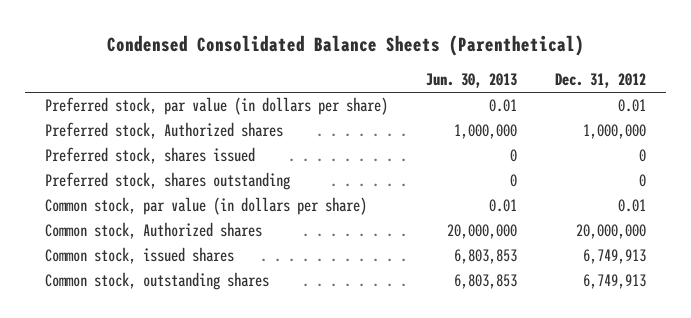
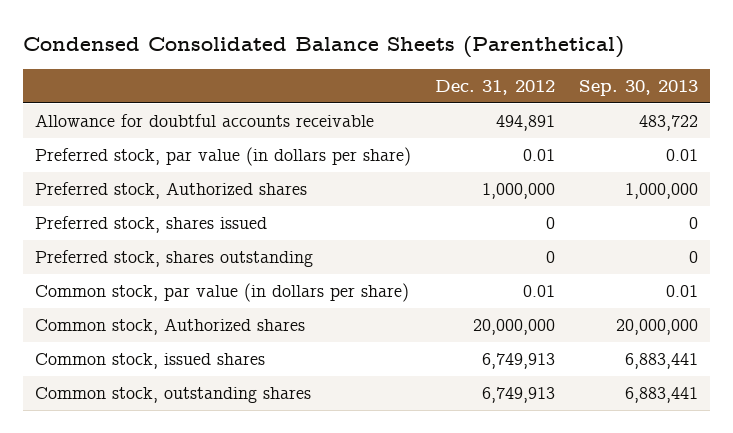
[426,73,518,89] Jun. 30, 2013 -> none
none -> [579,80,699,97] Sep. 30, 2013
none -> [35,114,375,128] Allowance for doubtful accounts receivable

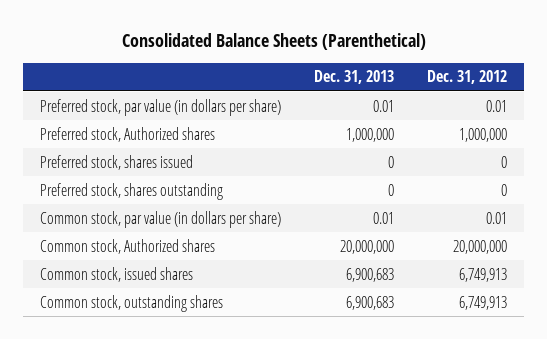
[23,35,625,58] Condensed Consolidated Balance Sheets (Parenthetical) -> [121,33,426,51] Consolidated Balance Sheets (Parenthetical)
[579,80,699,97] Sep. 30, 2013 -> none
none -> [314,70,395,85] Dec. 31, 2013
[35,114,375,128] Allowance for doubtful accounts receivable -> none

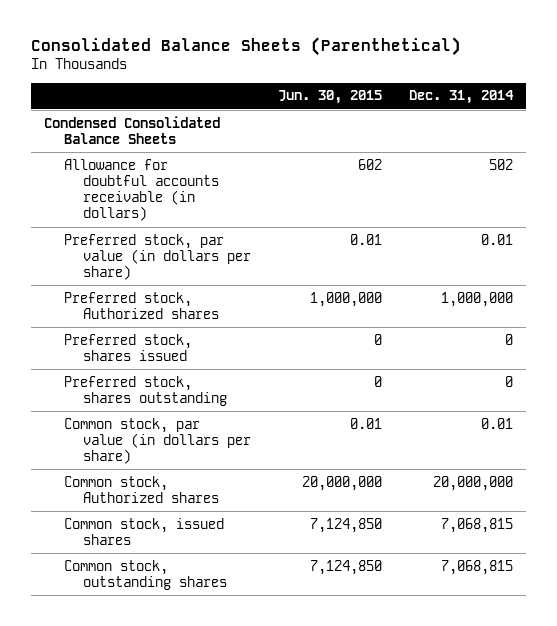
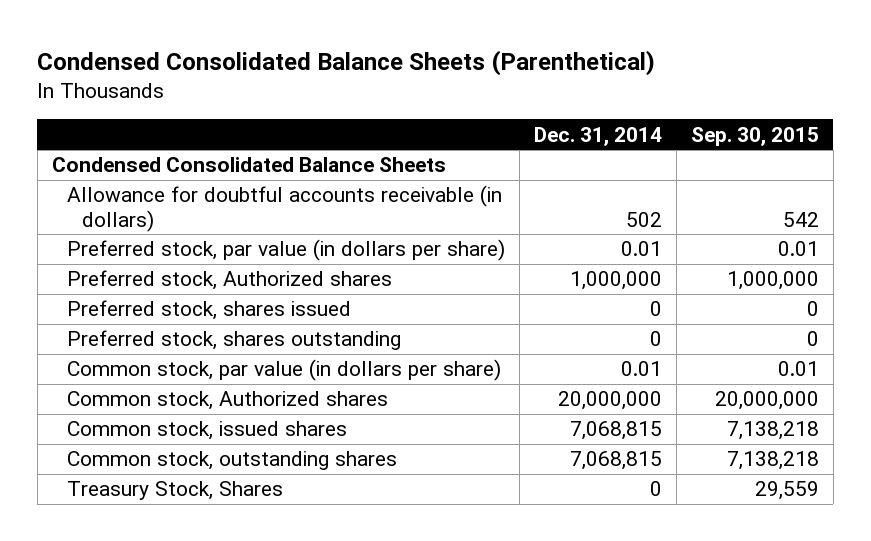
[30,37,461,57] Consolidated Balance Sheets (Parenthetical) -> [37,49,656,76] Condensed Consolidated Balance Sheets (Parenthetical)
[278,90,383,105] Jun. 30, 2015 -> none
none -> [690,126,819,146] Sep. 30, 2015
none -> [66,481,283,501] Treasury Stock, Shares

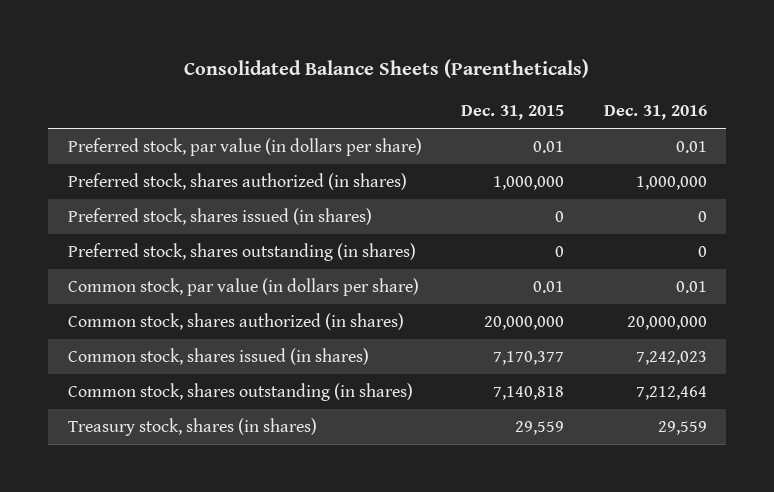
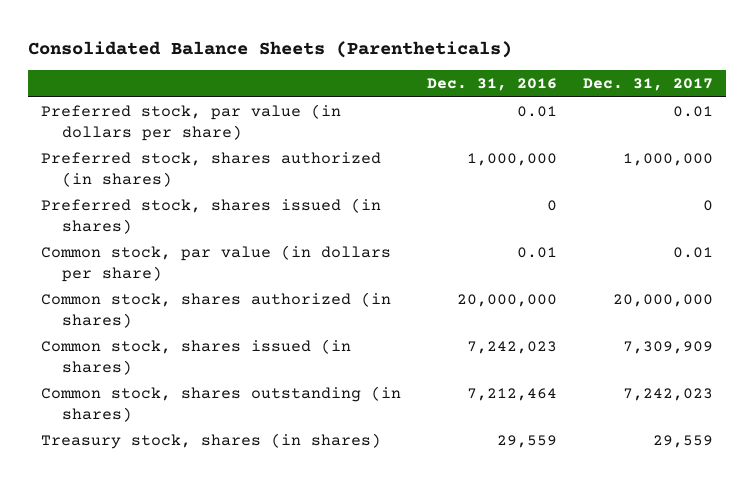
[461,104,565,120] Dec. 31, 2015 -> none
none -> [582,78,713,92] Dec. 31, 2017
[67,243,416,262] Preferred stock, shares outstanding (in shares) -> none

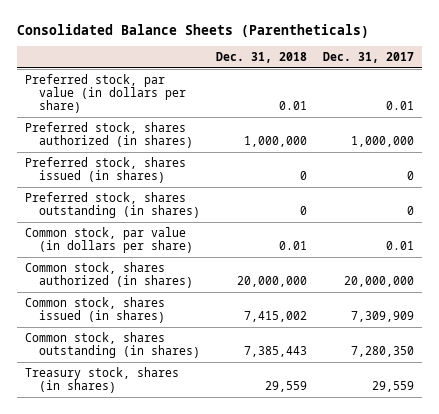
[426,78,557,92] Dec. 31, 2016 -> none
none -> [216,51,308,63] Dec. 31, 2018
none -> [25,191,201,218] Preferred stock, shares outstanding (in shares)
[622,388,713,402] 7,242,023 -> [350,345,414,357] 7,280,350

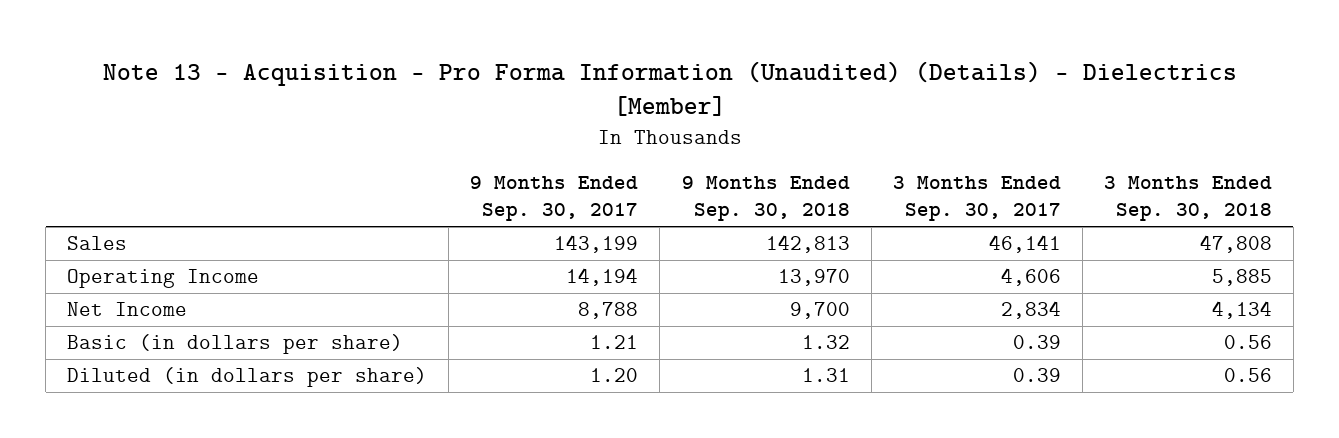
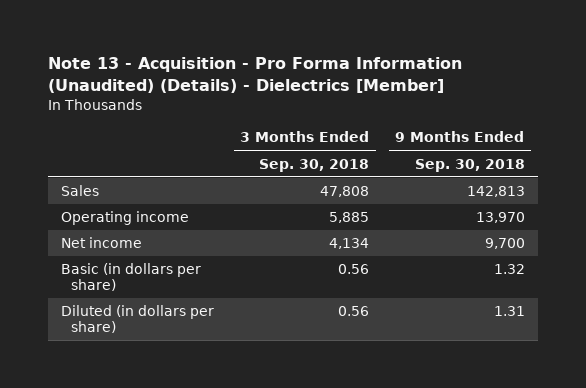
[470,176,639,222] 9 Months Ended Sep. 30, 2017 -> none
[892,176,1061,222] 3 Months Ended Sep. 30, 2017 -> none
[67,269,260,289] Operating Income -> [60,211,189,226] Operating income
[67,302,188,317] Net Income -> [60,237,142,249] Net income

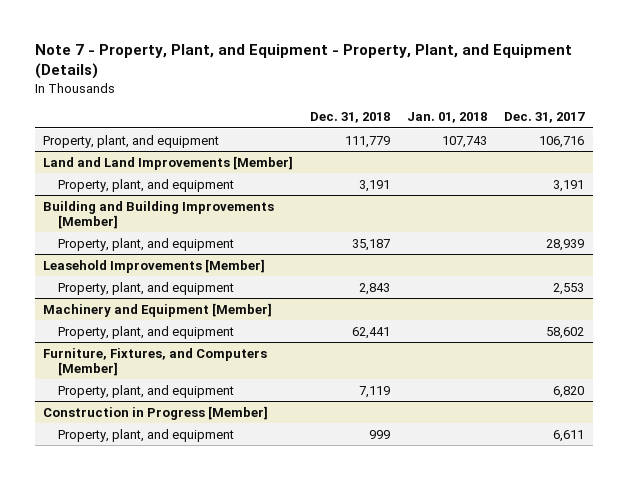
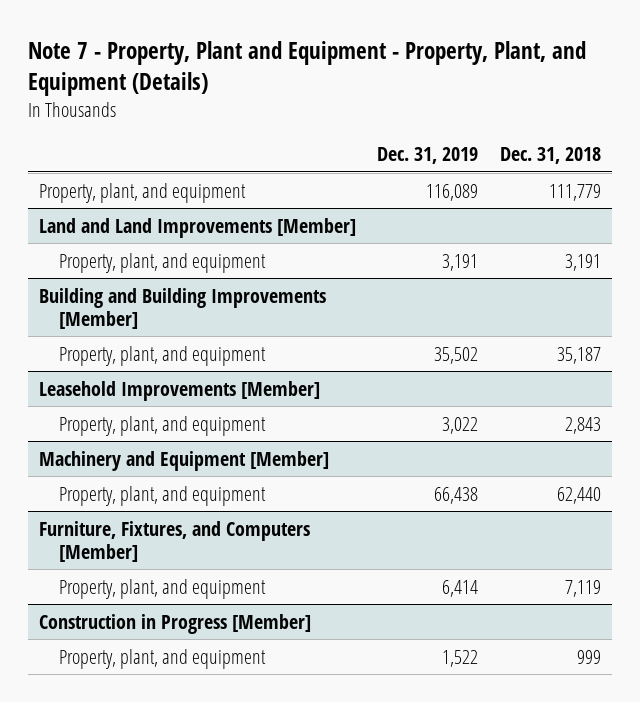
[34,44,572,80] Note 7 - Property, Plant, and Equipment - Property, Plant, and Equipment (Details) -> [27,40,586,96] Note 7 - Property, Plant and Equipment - Property, Plant, and Equipment (Details)
[407,112,488,124] Jan. 01, 2018 -> none
[504,112,586,124] Dec. 31, 2017 -> none
none -> [377,147,479,165] Dec. 31, 2019
[352,326,391,339] 62,441 -> [557,486,602,504] 62,440

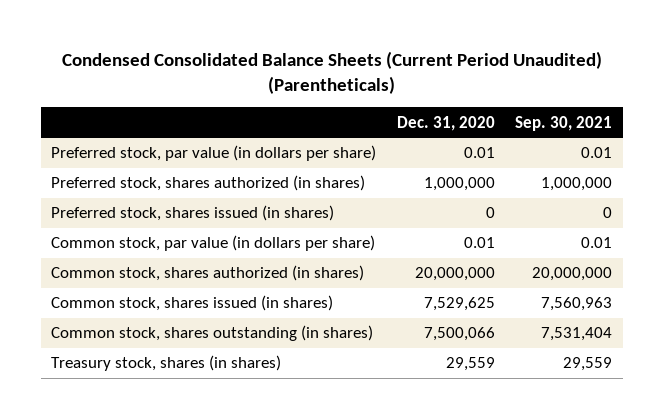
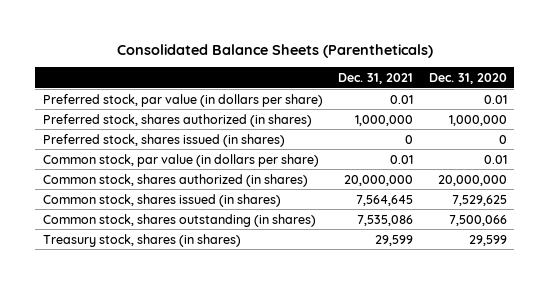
[61,50,602,95] Condensed Consolidated Balance Sheets (Current Period Unaudited) (Parentheticals) -> [116,43,433,58] Consolidated Balance Sheets (Parentheticals)
[515,115,613,131] Sep. 30, 2021 -> none
none -> [338,73,414,85] Dec. 31, 2021
[445,357,495,372] 29,559 -> [468,234,507,246] 29,599

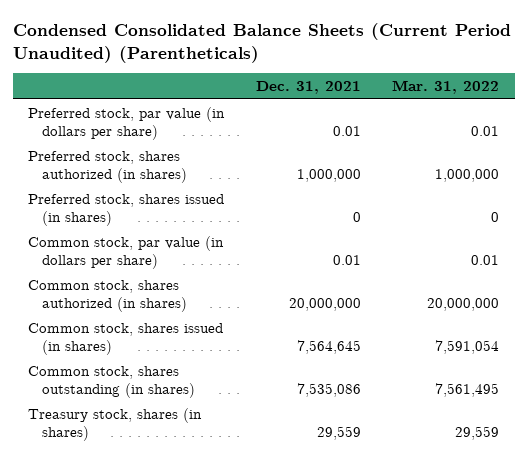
[116,43,433,58] Consolidated Balance Sheets (Parentheticals) -> [12,22,511,63] Condensed Consolidated Balance Sheets (Current Period Unaudited) (Parentheticals)
[428,73,507,85] Dec. 31, 2020 -> none
none -> [392,80,500,95] Mar. 31, 2022
[375,234,414,246] 29,599 -> [316,425,361,440] 29,559

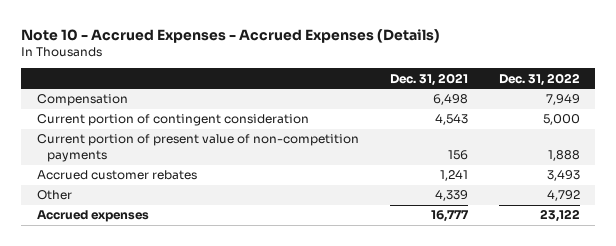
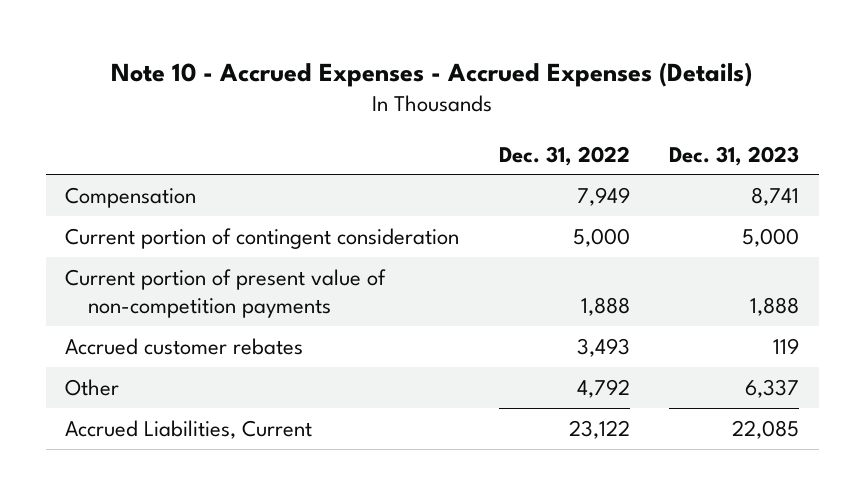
[389,72,468,86] Dec. 31, 2021 -> none
none -> [669,145,800,166] Dec. 31, 2023
[36,210,149,223] Accrued expenses -> [65,419,313,439] Accrued Liabilities, Current

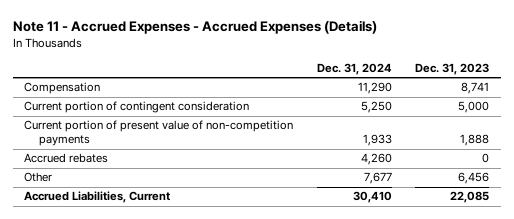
[111,61,753,87] Note 10 - Accrued Expenses - Accrued Expenses (Details) -> [12,19,377,34] Note 11 - Accrued Expenses - Accrued Expenses (Details)
[498,145,630,166] Dec. 31, 2022 -> none
none -> [316,62,392,75] Dec. 31, 2024
[65,337,304,355] Accrued customer rebates -> [24,153,109,164] Accrued rebates
[773,337,800,354] 119 -> [482,153,490,164] 0
[745,378,800,398] 6,337 -> [458,172,490,185] 6,456

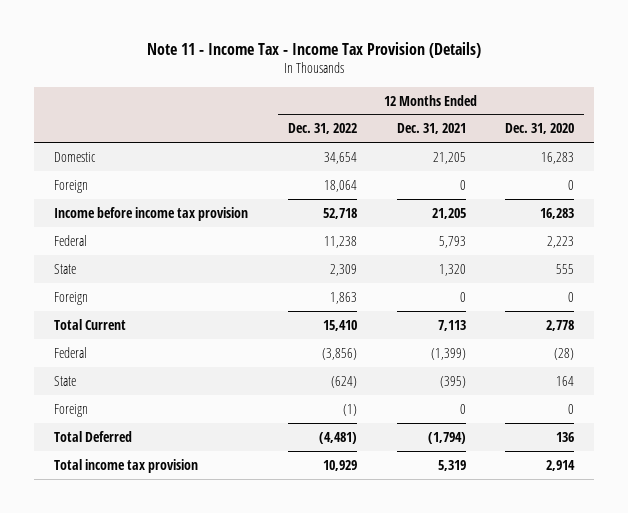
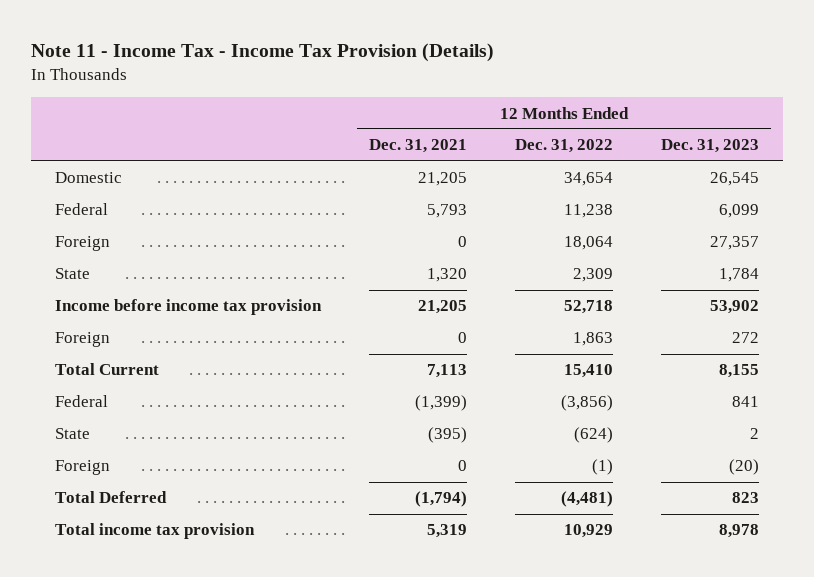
[505,123,575,135] Dec. 31, 2020 -> none
none -> [660,139,759,154] Dec. 31, 2023
[53,179,88,193] Foreign -> [54,236,110,252] Foreign
[53,206,248,221] Income before income tax provision -> [54,299,322,316] Income before income tax provision

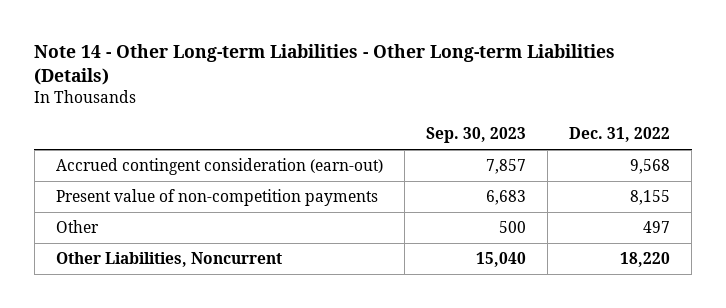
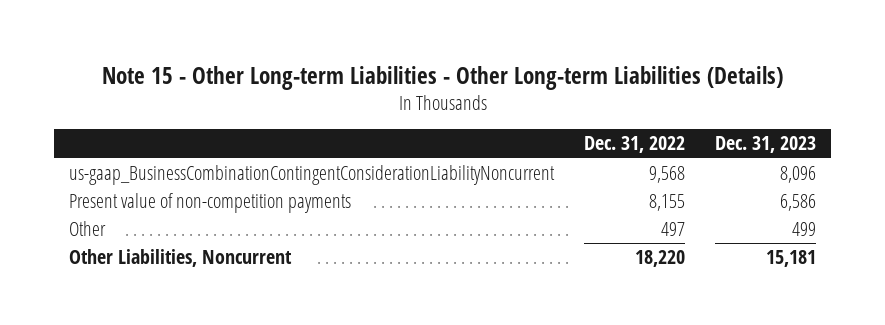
[34,44,616,86] Note 14 - Other Long-term Liabilities - Other Long-term Liabilities (Details) -> [101,65,783,90] Note 15 - Other Long-term Liabilities - Other Long-term Liabilities (Details)
[426,127,527,144] Sep. 30, 2023 -> none
none -> [715,136,817,154] Dec. 31, 2023
[55,158,383,176] Accrued contingent consideration (earn-out) -> [68,164,555,185] us-gaap_BusinessCombinationContingentConsiderationLiabilityNoncurrent

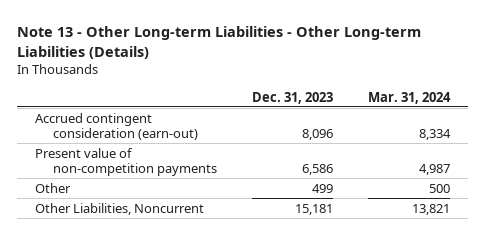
[101,65,783,90] Note 15 - Other Long-term Liabilities - Other Long-term Liabilities (Details) -> [17,26,422,60] Note 13 - Other Long-term Liabilities - Other Long-term Liabilities (Details)
[584,136,686,154] Dec. 31, 2022 -> none
none -> [368,91,452,104] Mar. 31, 2024
[68,164,555,185] us-gaap_BusinessCombinationContingentConsiderationLiabilityNoncurrent -> [34,112,199,140] Accrued contingent consideration (earn-out)

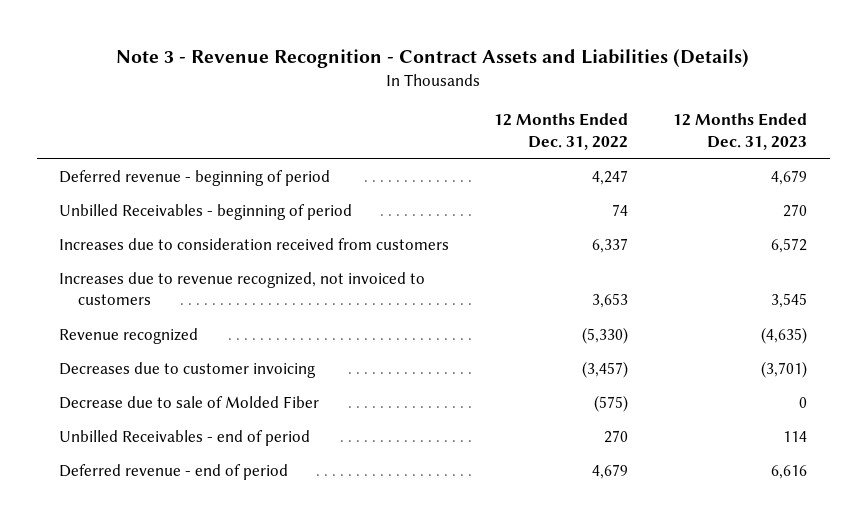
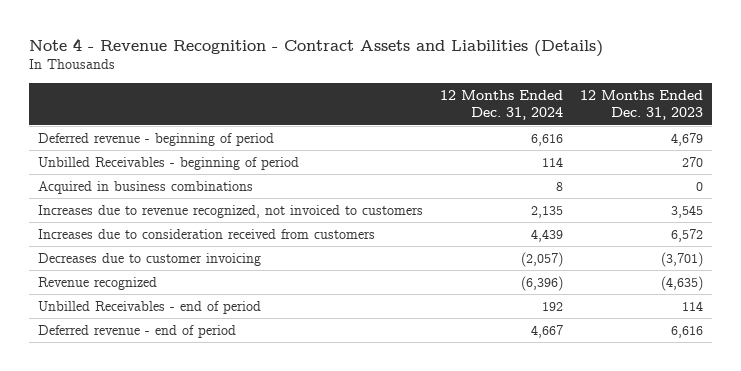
[116,49,750,69] Note 3 - Revenue Recognition - Contract Assets and Liabilities (Details) -> [29,37,604,57] Note 4 - Revenue Recognition - Contract Assets and Liabilities (Details)
[494,113,629,150] 12 Months Ended Dec. 31, 2022 -> none
none -> [440,90,564,121] 12 Months Ended Dec. 31, 2024
none -> [37,180,253,194] Acquired in business combinations
[59,237,450,250] Increases due to consideration received from customers -> [37,228,375,239] Increases due to consideration received from customers
[59,395,320,409] Decrease due to sale of Molded Fiber -> none
[59,327,199,344] Revenue recognized -> [37,276,157,290] Revenue recognized

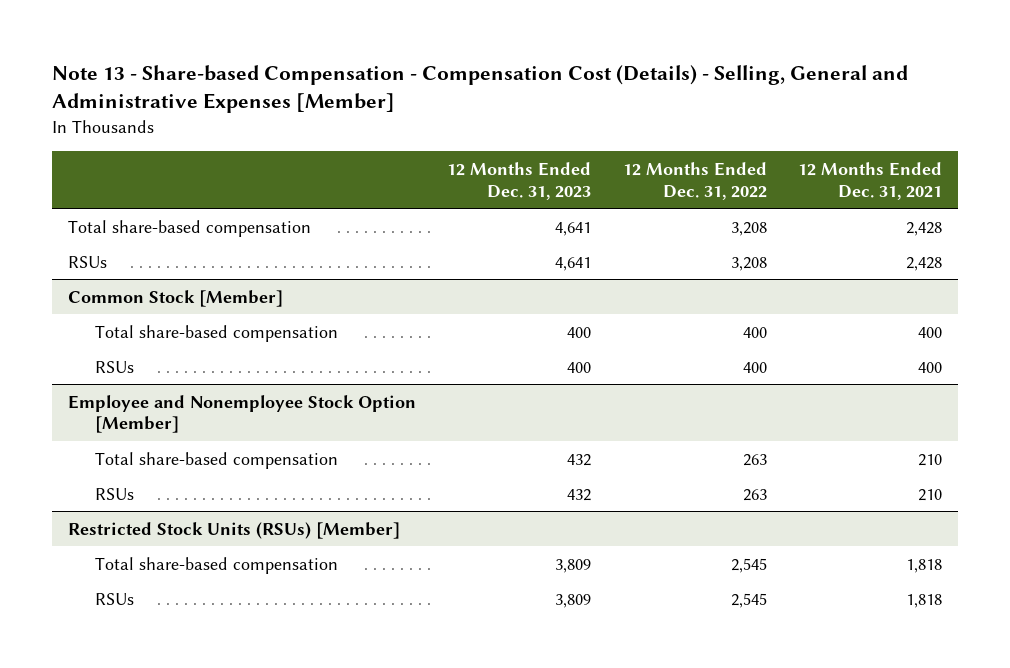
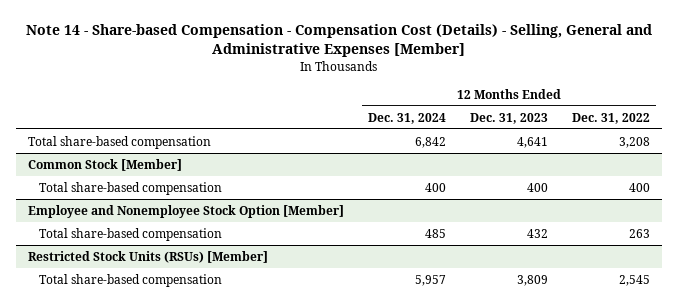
[51,65,908,114] Note 13 - Share-based Compensation - Compensation Cost (Details) - Selling, General and Administrative Expenses [Member] -> [26,24,653,58] Note 14 - Share-based Compensation - Compensation Cost (Details) - Selling, General and Administrative Expenses [Member]
[798,161,943,200] 12 Months Ended Dec. 31, 2021 -> none
none -> [368,112,447,124] Dec. 31, 2024
[67,255,107,268] RSUs -> none
[95,360,135,373] RSUs -> none
[95,487,135,500] RSUs -> none
[95,592,135,605] RSUs -> none

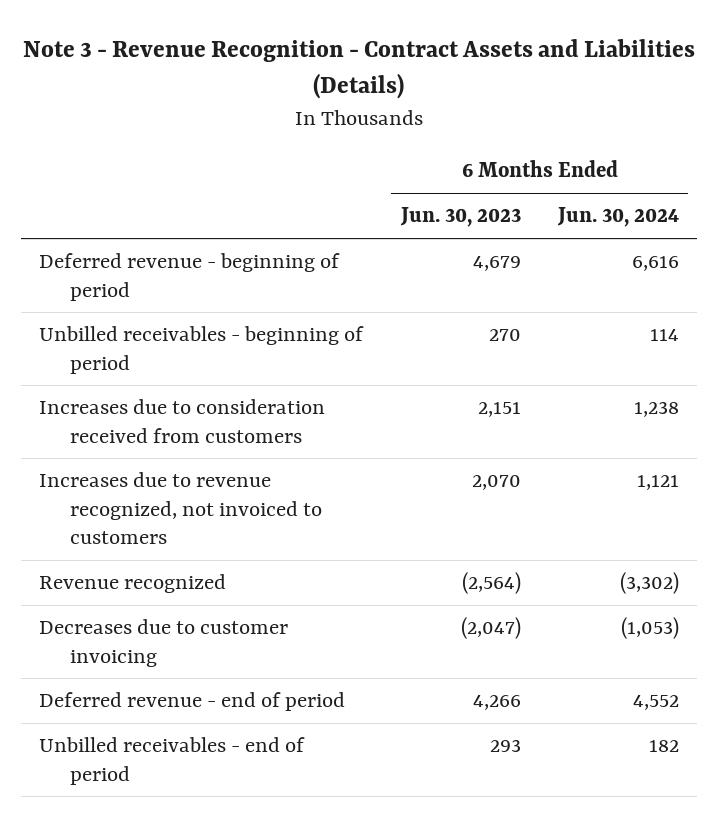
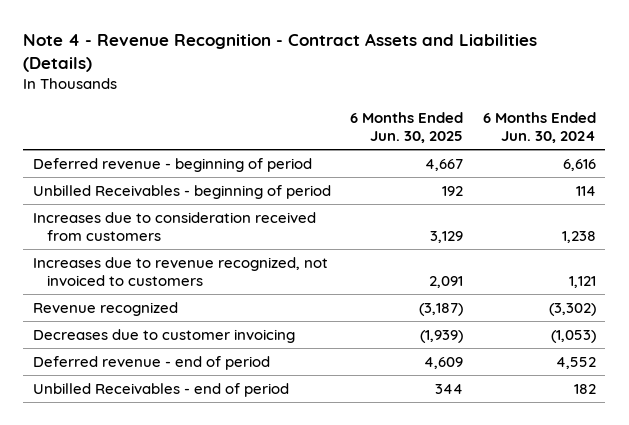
[23,39,696,100] Note 3 - Revenue Recognition - Contract Assets and Liabilities (Details) -> [23,33,538,73] Note 4 - Revenue Recognition - Contract Assets and Liabilities (Details)
[399,207,521,228] Jun. 30, 2023 -> none
none -> [350,112,464,143] 6 Months Ended Jun. 30, 2025
[39,326,365,374] Unbilled receivables - beginning of period -> [33,184,332,199] Unbilled Receivables - beginning of period
[39,737,306,785] Unbilled receivables - end of period -> [33,382,290,397] Unbilled Receivables - end of period

